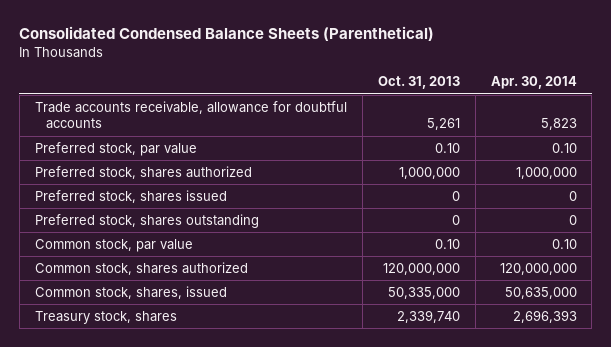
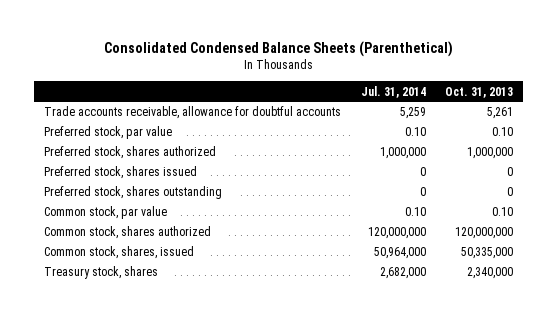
[490,76,577,90] Apr. 30, 2014 -> none
none -> [360,85,426,98] Jul. 31, 2014
[396,309,460,323] 2,339,740 -> [467,267,514,280] 2,340,000

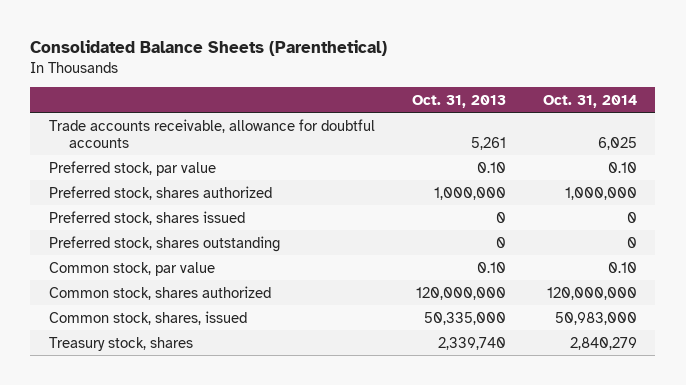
[103,40,453,57] Consolidated Condensed Balance Sheets (Parenthetical) -> [30,39,388,56] Consolidated Balance Sheets (Parenthetical)
[360,85,426,98] Jul. 31, 2014 -> none
none -> [542,94,637,108] Oct. 31, 2014
[467,267,514,280] 2,340,000 -> [437,336,506,350] 2,339,740

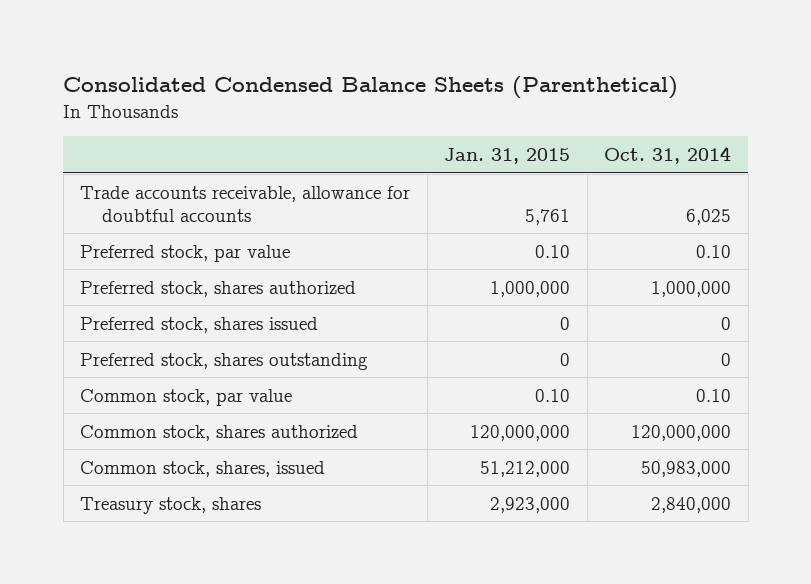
[30,39,388,56] Consolidated Balance Sheets (Parenthetical) -> [63,76,679,100] Consolidated Condensed Balance Sheets (Parenthetical)
[411,94,506,108] Oct. 31, 2013 -> none
none -> [444,147,571,164] Jan. 31, 2015
[569,336,637,350] 2,840,279 -> [651,496,732,513] 2,840,000

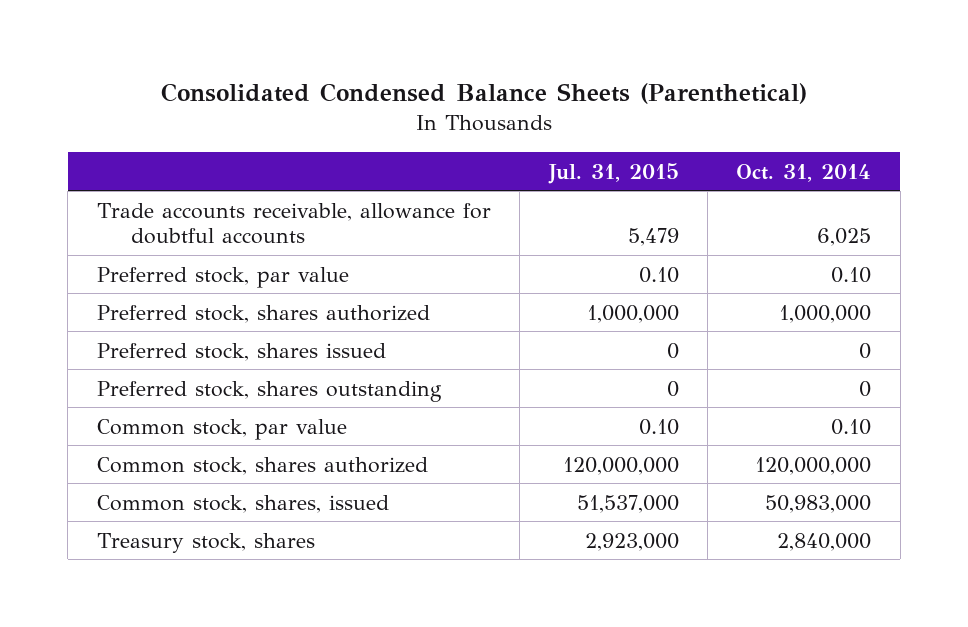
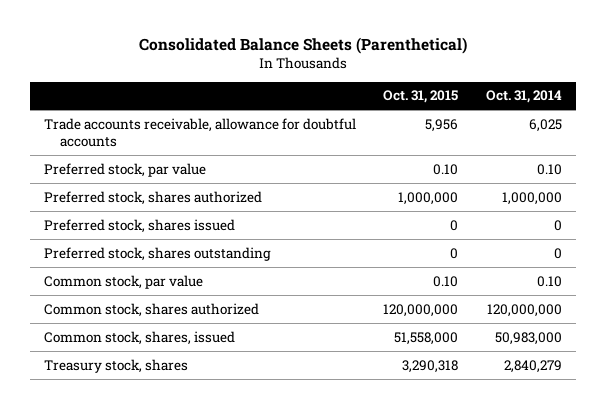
[161,83,808,105] Consolidated Condensed Balance Sheets (Parenthetical) -> [138,37,467,55] Consolidated Balance Sheets (Parenthetical)
[547,162,679,184] Jul. 31, 2015 -> none
none -> [383,90,459,104] Oct. 31, 2015
[777,532,872,551] 2,840,000 -> [503,359,562,373] 2,840,279

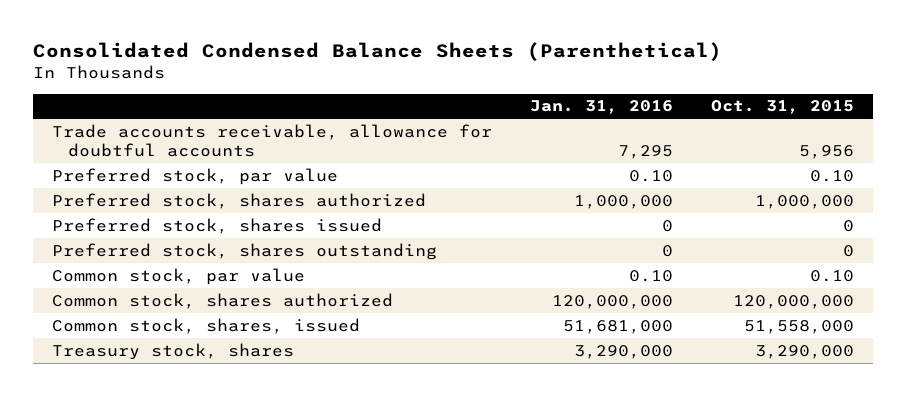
[138,37,467,55] Consolidated Balance Sheets (Parenthetical) -> [33,42,723,62] Consolidated Condensed Balance Sheets (Parenthetical)
[485,90,562,104] Oct. 31, 2014 -> none
none -> [530,100,674,115] Jan. 31, 2016
[402,359,459,373] 3,290,318 -> [755,344,855,359] 3,290,000

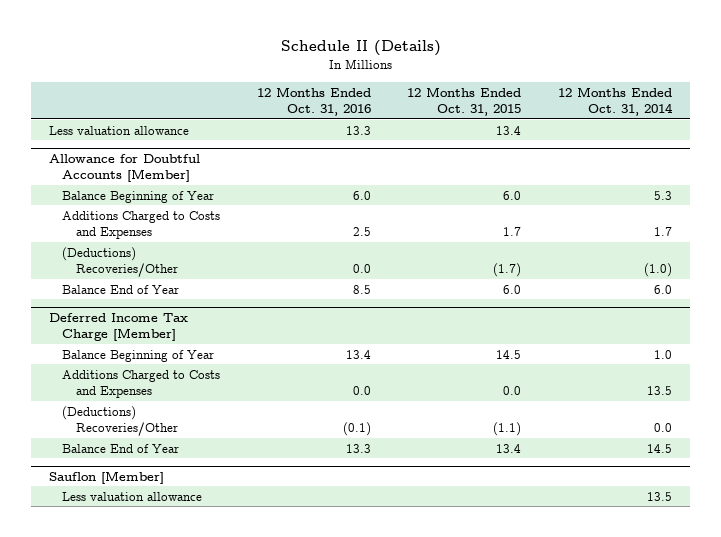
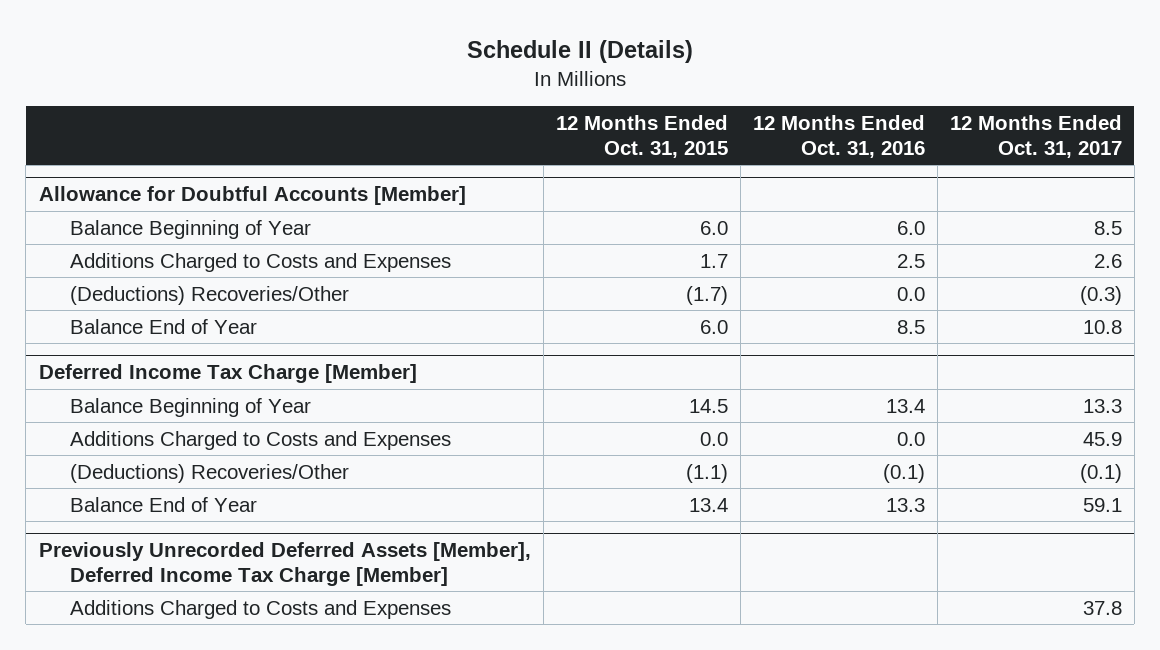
[557,86,673,117] 12 Months Ended Oct. 31, 2014 -> none
none -> [949,114,1122,158] 12 Months Ended Oct. 31, 2017
[49,125,190,135] Less valuation allowance -> none
[49,470,165,484] Sauflon [Member] -> none
[62,491,203,501] Less valuation allowance -> none
none -> [38,542,531,586] Previously Unrecorded Deferred Assets [Member], Deferred Income Tax Charge [Member]
none -> [69,599,451,619] Additions Charged to Costs and Expenses

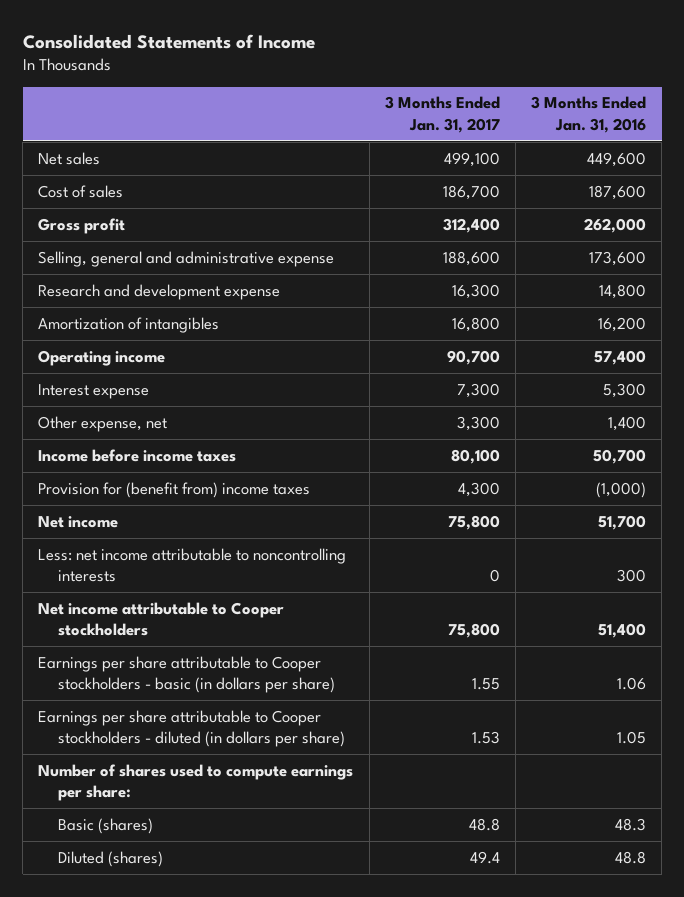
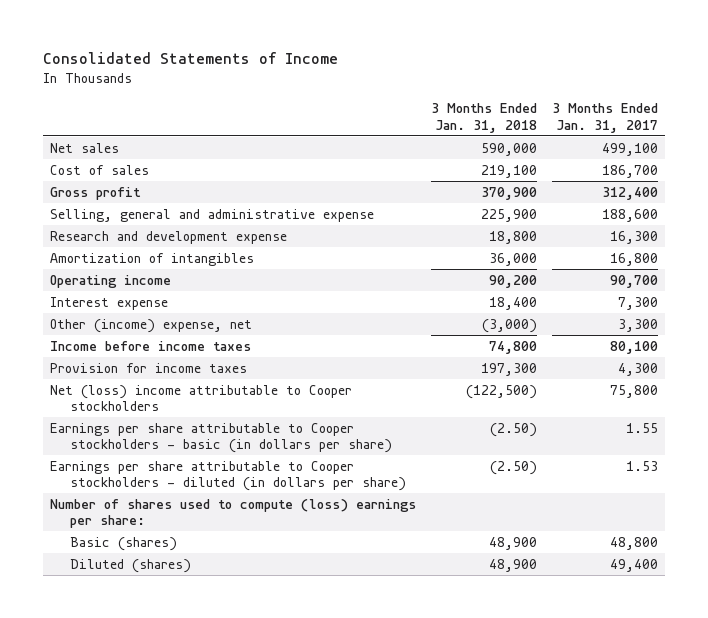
[531,96,647,133] 3 Months Ended Jan. 31, 2016 -> none
none -> [430,103,537,133] 3 Months Ended Jan. 31, 2018
[38,415,168,432] Other expense, net -> [49,318,252,333] Other (income) expense, net
[38,515,119,528] Net income -> none
[38,547,347,583] Less: net income attributable to noncontrolling interests -> none
[38,481,311,498] Provision for (benefit from) income taxes -> [49,362,247,373] Provision for income taxes
[38,601,285,637] Net income attributable to Cooper stockholders -> [49,384,352,412] Net (loss) income attributable to Cooper stockholders
[38,763,354,802] Number of shares used to compute earnings per share: -> [49,498,416,529] Number of shares used to compute (loss) earnings per share:
[468,817,500,831] 48.8 -> [609,536,658,550] 48,800
[469,850,500,864] 49.4 -> [609,558,658,572] 49,400

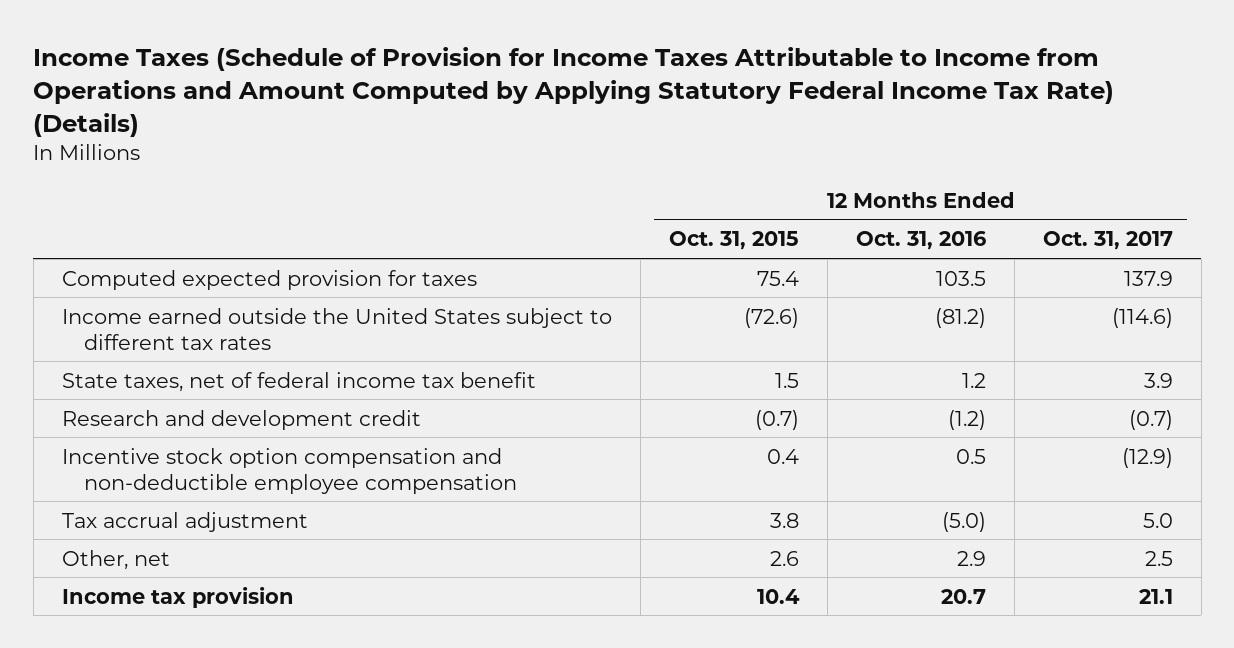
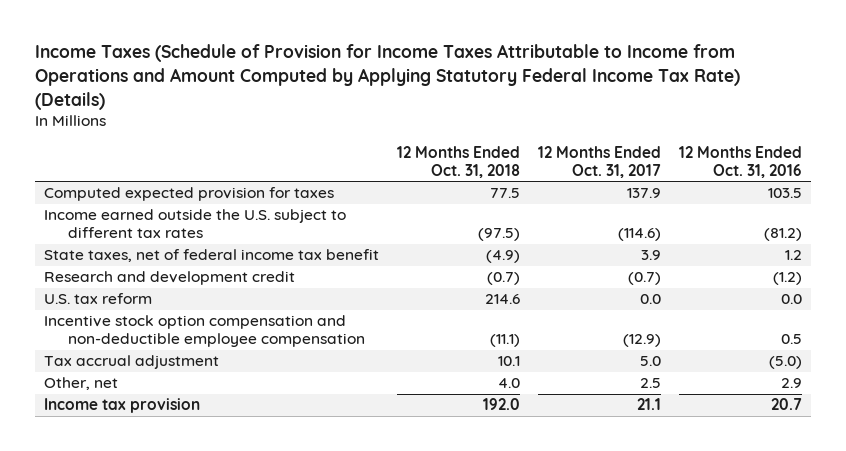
[668,231,799,251] Oct. 31, 2015 -> none
none -> [396,145,520,178] 12 Months Ended Oct. 31, 2018
[61,307,612,350] Income earned outside the United States subject to different tax rates -> [43,209,346,239] Income earned outside the U.S. subject to different tax rates
none -> [43,293,152,305] U.S. tax reform

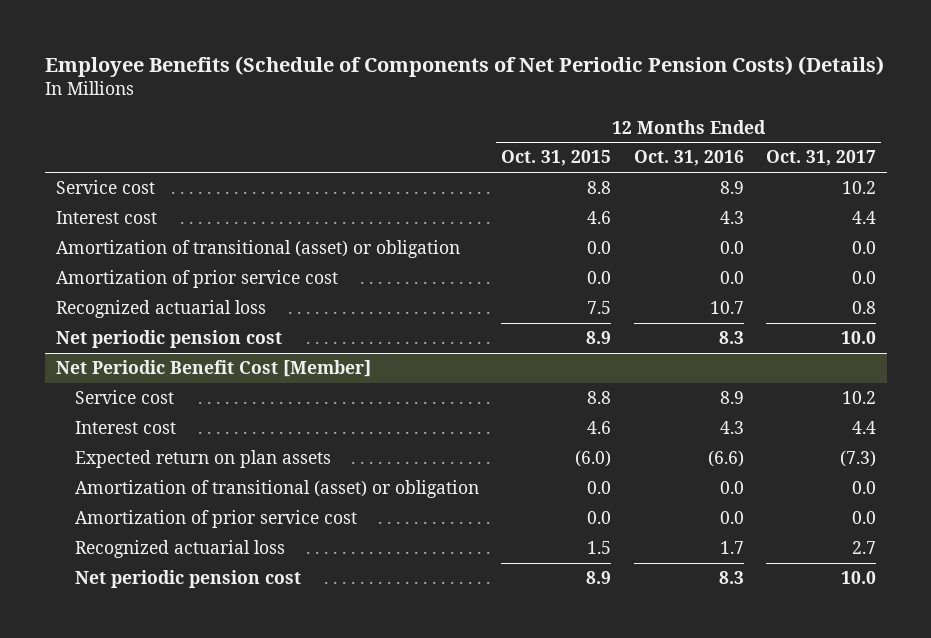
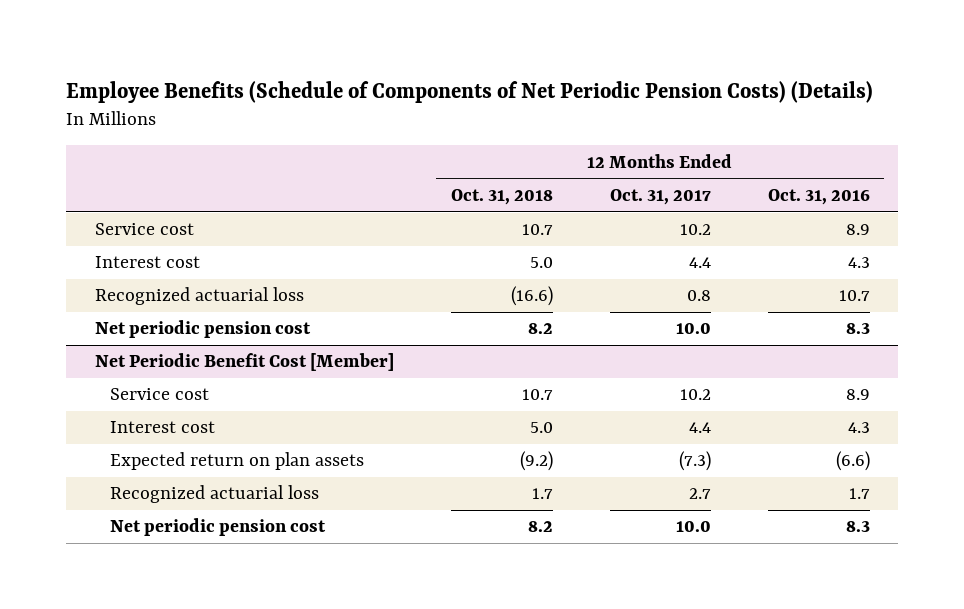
[501,150,612,167] Oct. 31, 2015 -> none
none -> [450,188,553,205] Oct. 31, 2018
[55,240,460,259] Amortization of transitional (asset) or obligation -> none
[55,270,338,289] Amortization of prior service cost -> none
[75,480,480,499] Amortization of transitional (asset) or obligation -> none
[75,510,358,529] Amortization of prior service cost -> none

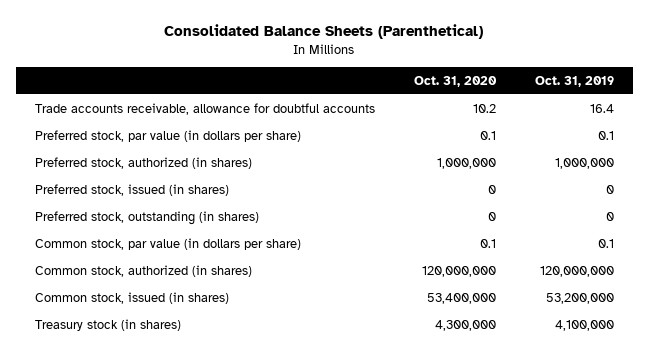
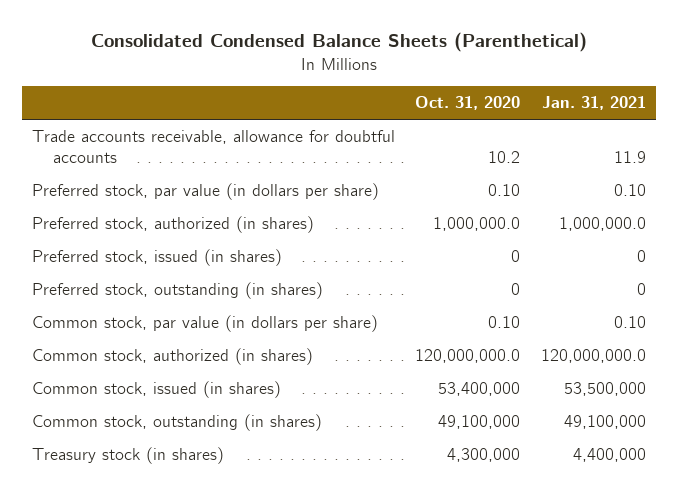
[164,24,484,40] Consolidated Balance Sheets (Parenthetical) -> [90,32,587,53] Consolidated Condensed Balance Sheets (Parenthetical)
[534,76,614,88] Oct. 31, 2019 -> none
none -> [541,96,646,111] Jan. 31, 2021
[479,130,496,140] 0.1 -> [488,184,521,197] 0.10
[436,157,496,169] 1,000,000 -> [433,217,521,232] 1,000,000.0
[479,238,496,248] 0.1 -> [488,316,521,329] 0.10
[421,265,496,277] 120,000,000 -> [415,349,521,364] 120,000,000.0
none -> [31,414,322,432] Common stock, outstanding (in shares)

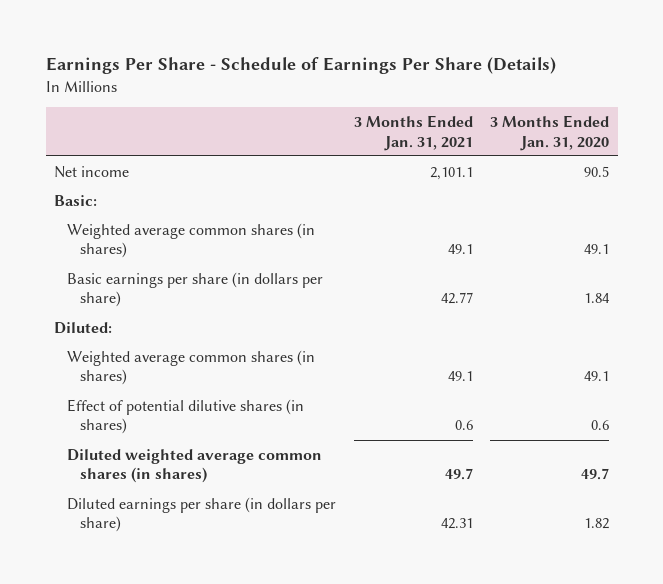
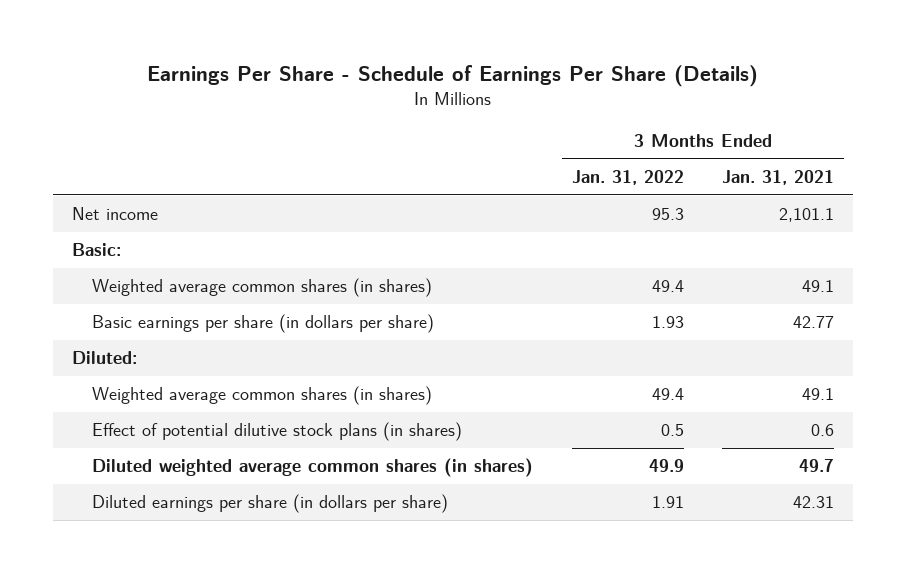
[489,114,609,151] 3 Months Ended Jan. 31, 2020 -> none
none -> [571,170,684,186] Jan. 31, 2022
[67,398,305,435] Effect of potential dilutive shares (in shares) -> [92,422,463,442] Effect of potential dilutive stock plans (in shares)

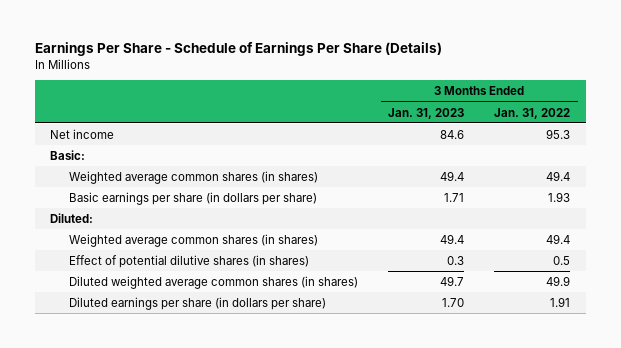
[722,170,835,186] Jan. 31, 2021 -> none
none -> [388,107,465,119] Jan. 31, 2023
[92,422,463,442] Effect of potential dilutive stock plans (in shares) -> [68,254,309,268] Effect of potential dilutive shares (in shares)

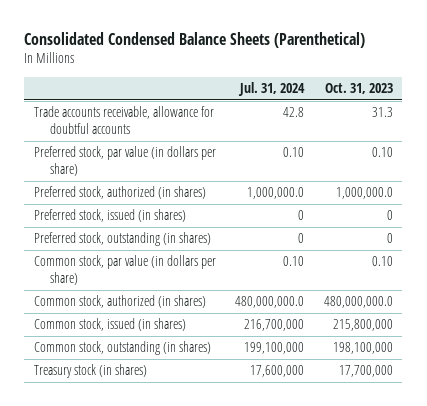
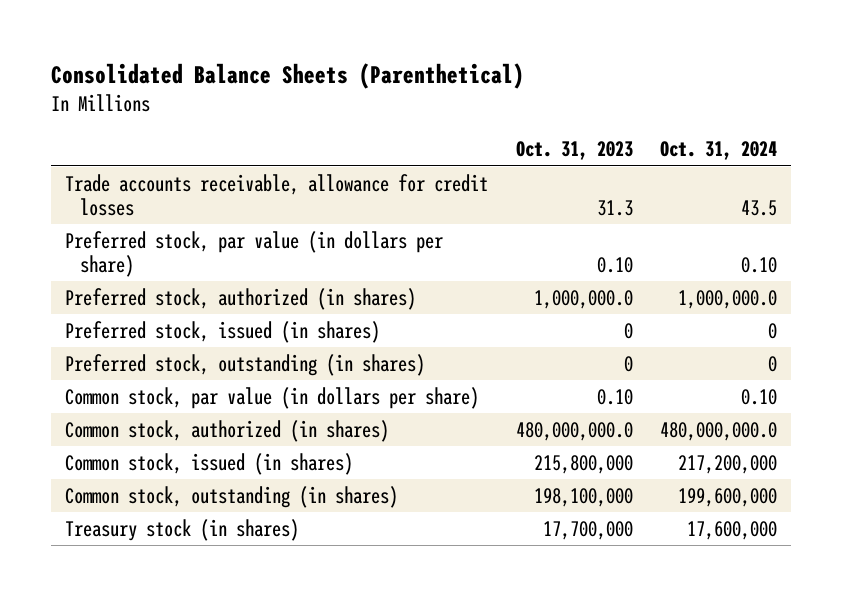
[24,32,366,49] Consolidated Condensed Balance Sheets (Parenthetical) -> [51,63,525,90] Consolidated Balance Sheets (Parenthetical)
[238,81,306,96] Jul. 31, 2024 -> none
none -> [660,141,778,161] Oct. 31, 2024
[34,106,215,135] Trade accounts receivable, allowance for doubtful accounts -> [64,173,488,217] Trade accounts receivable, allowance for credit losses

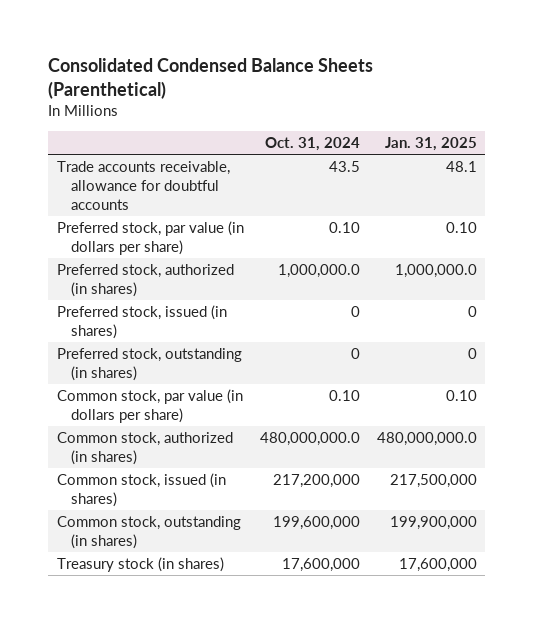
[51,63,525,90] Consolidated Balance Sheets (Parenthetical) -> [48,58,374,99] Consolidated Condensed Balance Sheets (Parenthetical)
[515,141,633,161] Oct. 31, 2023 -> none
none -> [384,137,477,152] Jan. 31, 2025
[64,173,488,217] Trade accounts receivable, allowance for credit losses -> [56,160,230,211] Trade accounts receivable, allowance for doubtful accounts

